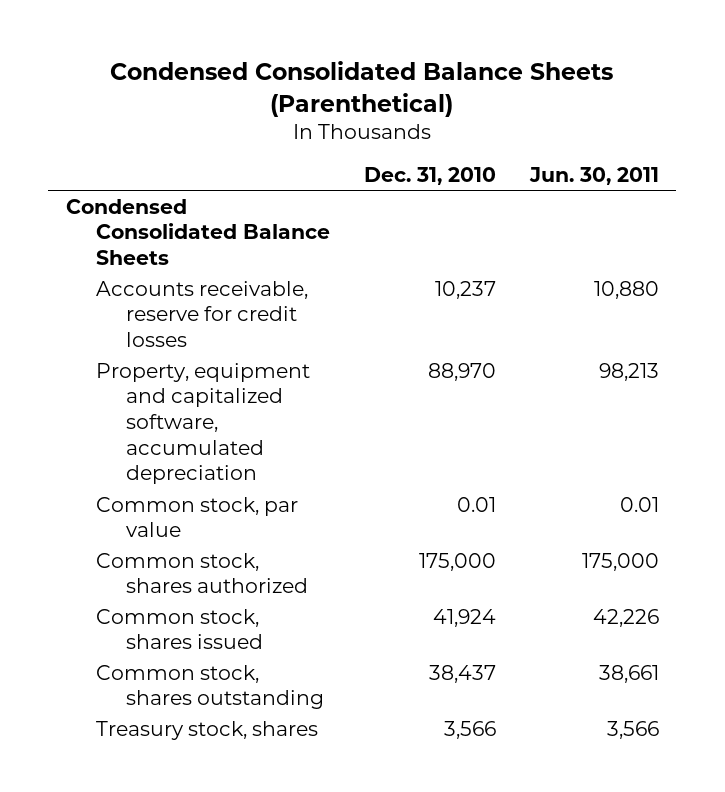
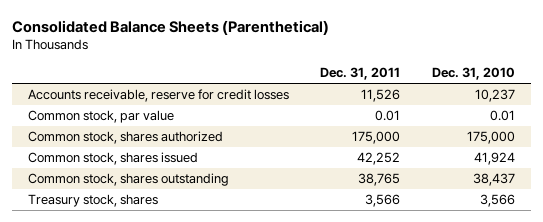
[110,61,614,117] Condensed Consolidated Balance Sheets (Parenthetical) -> [11,19,329,35] Consolidated Balance Sheets (Parenthetical)
[529,166,660,185] Jun. 30, 2011 -> none
none -> [320,67,401,81] Dec. 31, 2011
[65,198,330,265] Condensed Consolidated Balance Sheets -> none
[95,362,310,485] Property, equipment and capitalized software, accumulated depreciation -> none

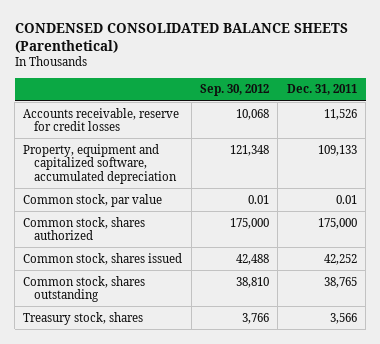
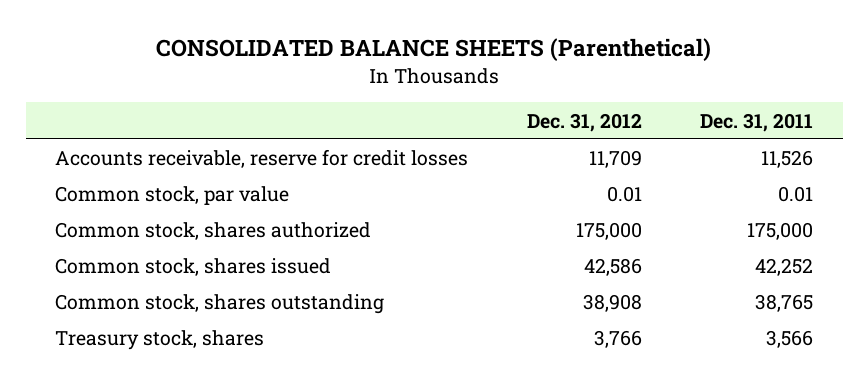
[14,22,348,53] CONDENSED CONSOLIDATED BALANCE SHEETS (Parenthetical) -> [156,38,712,62] CONSOLIDATED BALANCE SHEETS (Parenthetical)
[200,84,270,97] Sep. 30, 2012 -> none
none -> [526,112,642,132] Dec. 31, 2012
[23,143,177,184] Property, equipment and capitalized software, accumulated depreciation -> none

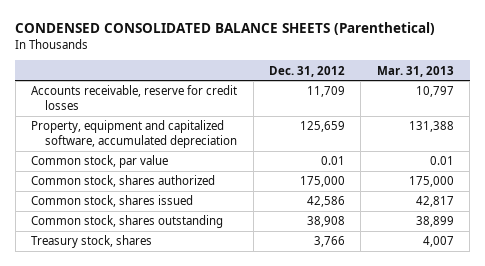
[156,38,712,62] CONSOLIDATED BALANCE SHEETS (Parenthetical) -> [15,22,436,36] CONDENSED CONSOLIDATED BALANCE SHEETS (Parenthetical)
[700,112,814,132] Dec. 31, 2011 -> none
none -> [376,65,454,77] Mar. 31, 2013
none -> [31,120,238,149] Property, equipment and capitalized software, accumulated depreciation

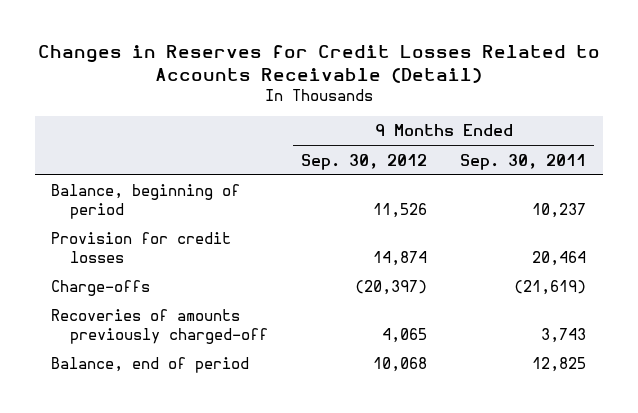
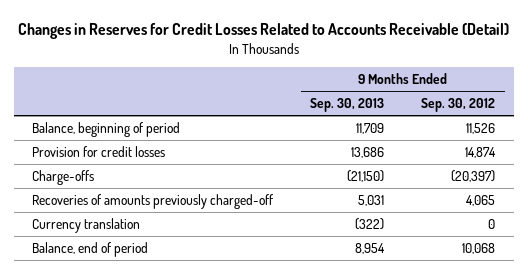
[460,153,587,170] Sep. 30, 2011 -> none
none -> [310,98,385,113] Sep. 30, 2013
none -> [32,217,141,233] Currency translation

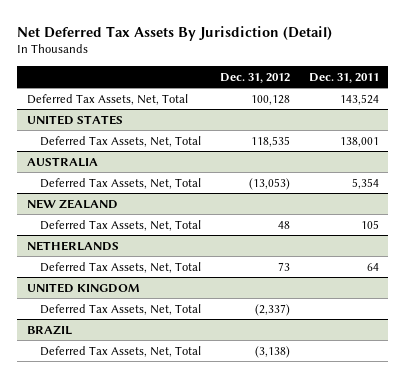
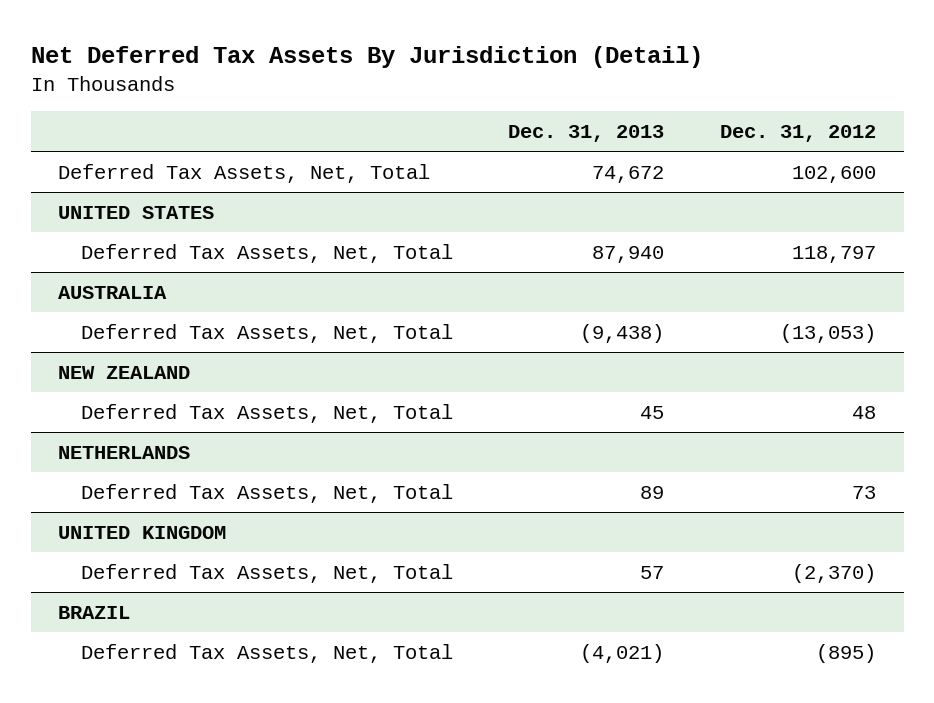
[308,72,379,83] Dec. 31, 2011 -> none
none -> [508,125,665,143] Dec. 31, 2013
[251,94,291,105] 100,128 -> [791,165,876,183] 102,600
[251,135,291,147] 118,535 -> [791,245,876,263] 118,797
[255,303,291,316] (2,337) -> [791,563,876,583] (2,370)
[255,345,291,358] (3,138) -> [815,643,876,663] (895)

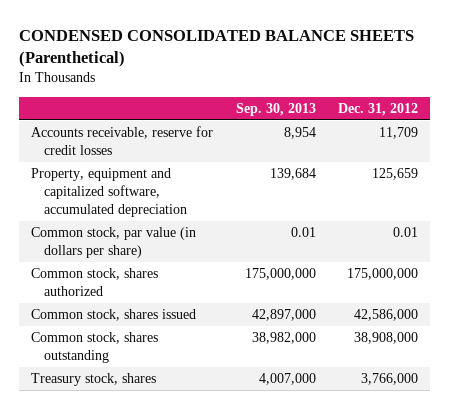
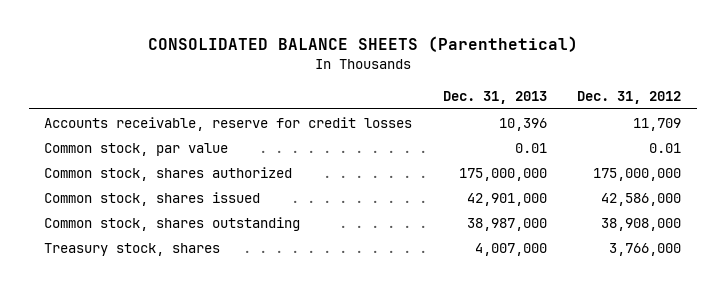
[19,30,415,68] CONDENSED CONSOLIDATED BALANCE SHEETS (Parenthetical) -> [147,36,578,53] CONSOLIDATED BALANCE SHEETS (Parenthetical)
[235,102,316,116] Sep. 30, 2013 -> none
none -> [442,91,547,105] Dec. 31, 2013
[30,168,187,218] Property, equipment and capitalized software, accumulated depreciation -> none
[30,227,196,259] Common stock, par value (in dollars per share) -> [43,142,228,156] Common stock, par value

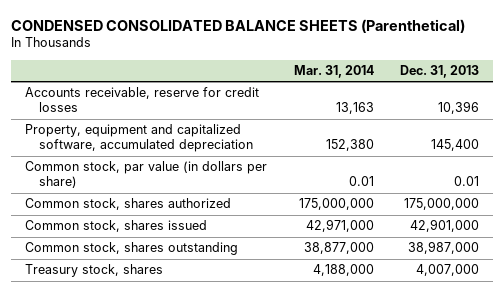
[147,36,578,53] CONSOLIDATED BALANCE SHEETS (Parenthetical) -> [11,18,466,33] CONDENSED CONSOLIDATED BALANCE SHEETS (Parenthetical)
[577,91,682,105] Dec. 31, 2012 -> none
none -> [293,65,374,79] Mar. 31, 2014
none -> [24,124,254,153] Property, equipment and capitalized software, accumulated depreciation
[43,142,228,156] Common stock, par value -> [24,161,267,189] Common stock, par value (in dollars per share)

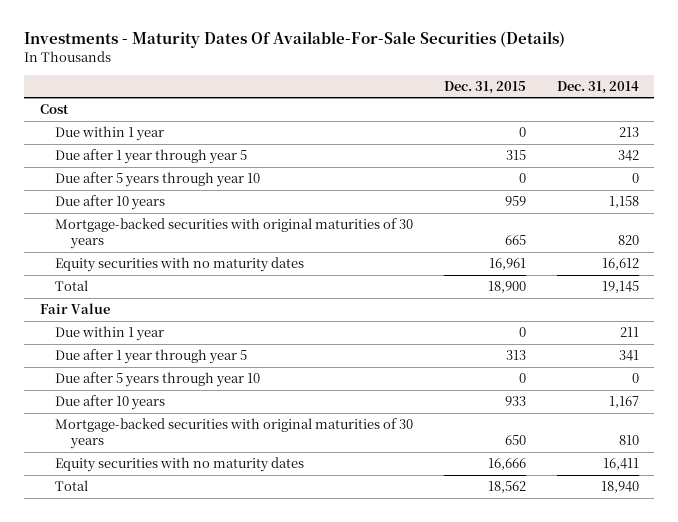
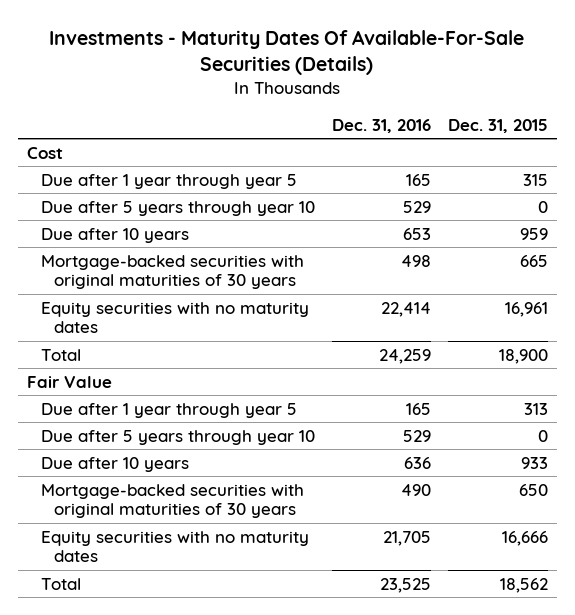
[556,80,639,94] Dec. 31, 2014 -> none
none -> [331,118,431,133] Dec. 31, 2016
[55,126,165,142] Due within 1 year -> none
[55,326,165,342] Due within 1 year -> none

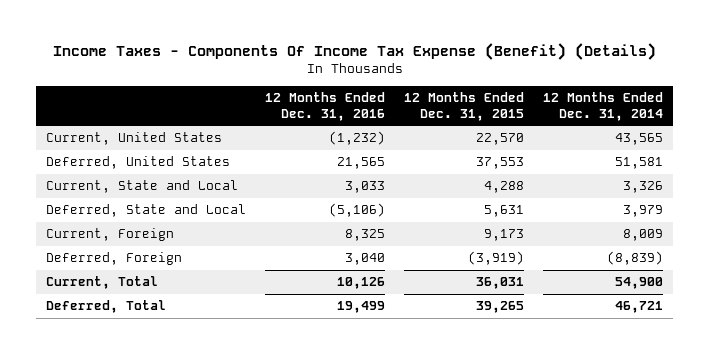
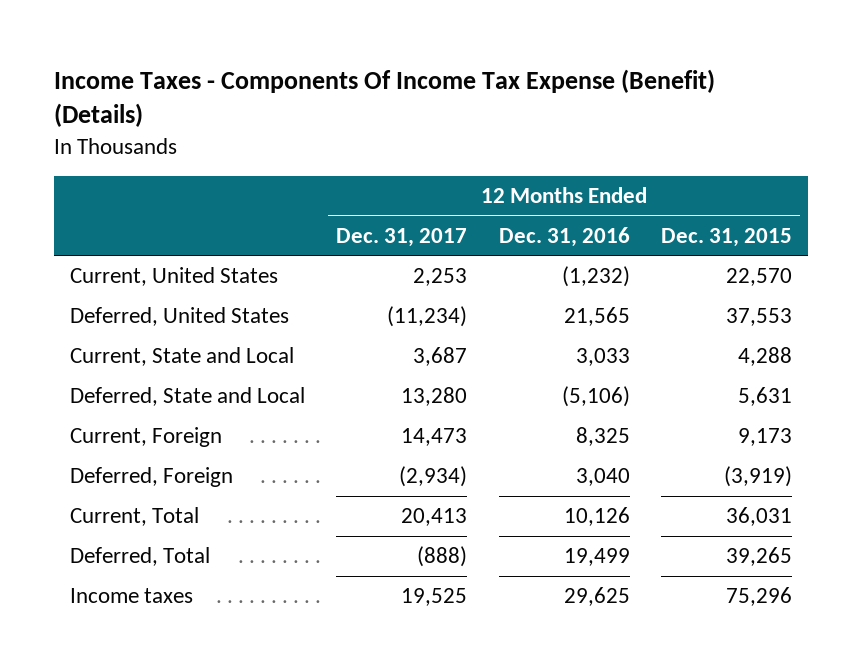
[543,92,664,121] 12 Months Ended Dec. 31, 2014 -> none
none -> [336,227,468,247] Dec. 31, 2017
none -> [69,588,193,604] Income taxes

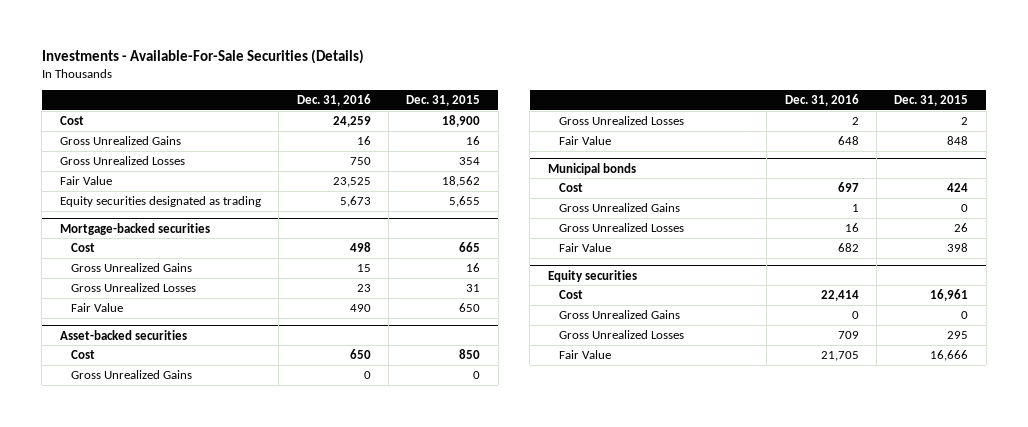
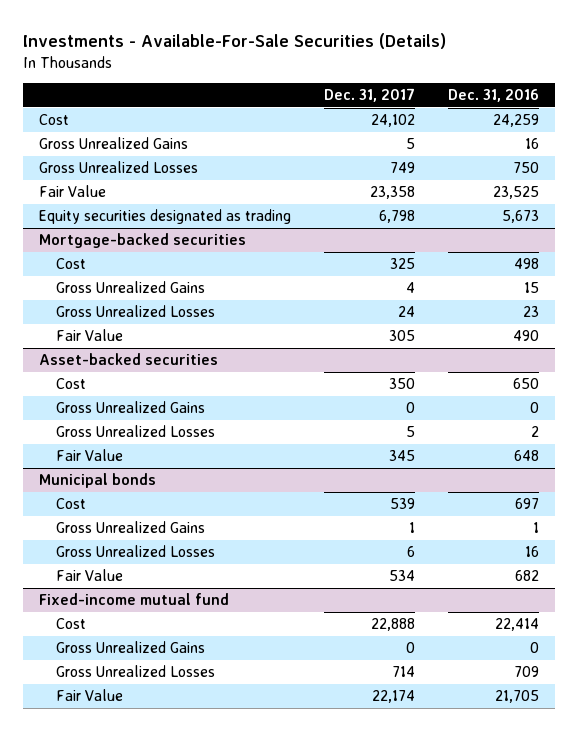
[406,95,481,107] Dec. 31, 2015 -> none
none -> [324,88,416,103] Dec. 31, 2017
[547,269,637,282] Equity securities -> [39,592,230,605] Fixed-income mutual fund

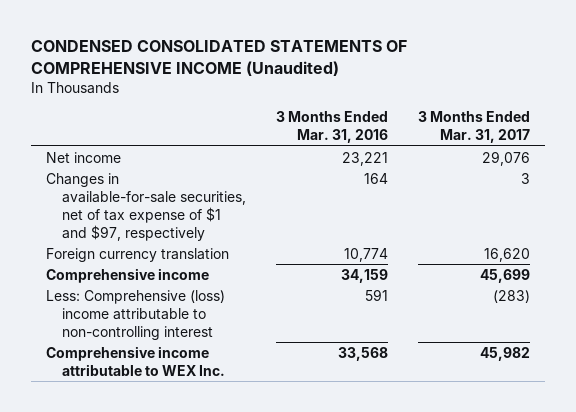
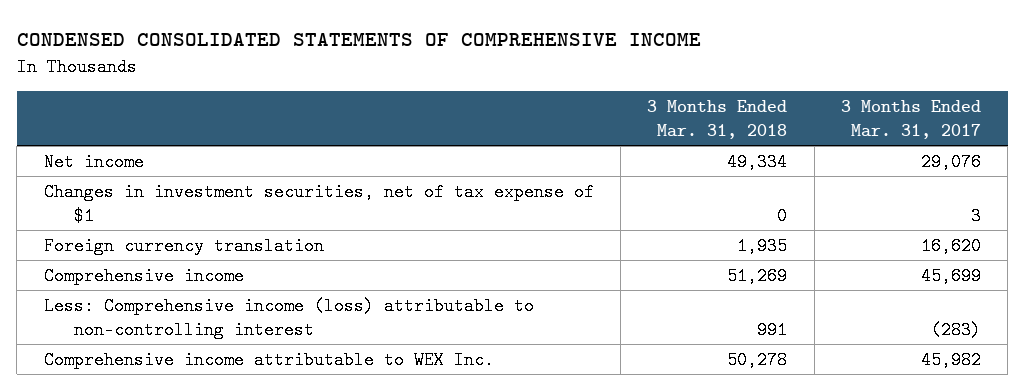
[31,40,408,76] CONDENSED CONSOLIDATED STATEMENTS OF COMPREHENSIVE INCOME (Unaudited) -> [16,33,701,47] CONDENSED CONSOLIDATED STATEMENTS OF COMPREHENSIVE INCOME
[276,111,389,144] 3 Months Ended Mar. 31, 2016 -> none
none -> [647,100,788,140] 3 Months Ended Mar. 31, 2018
[45,172,247,241] Changes in available-for-sale securities, net of tax expense of $1 and $97, respectively -> [43,182,594,226] Changes in investment securities, net of tax expense of $1
[45,289,225,340] Less: Comprehensive (loss) income attributable to non-controlling interest -> [43,296,534,340] Less: Comprehensive income (loss) attributable to non-controlling interest

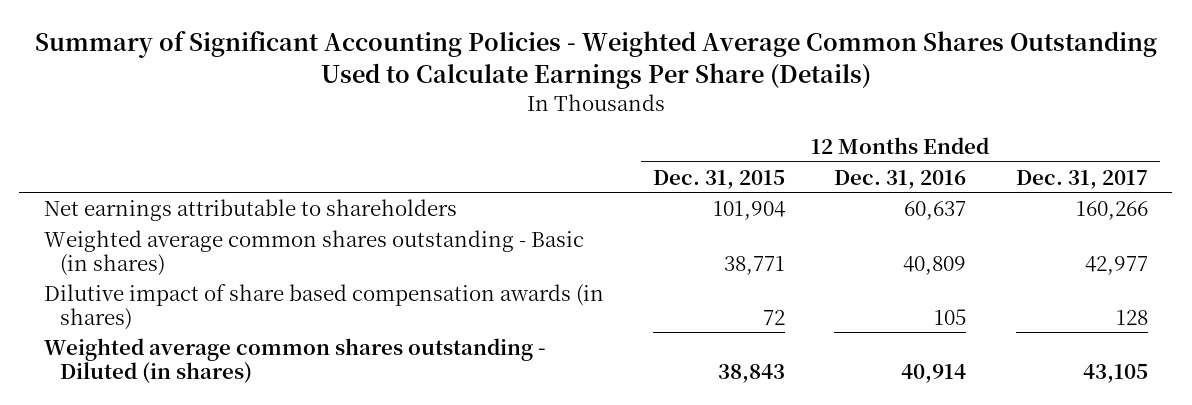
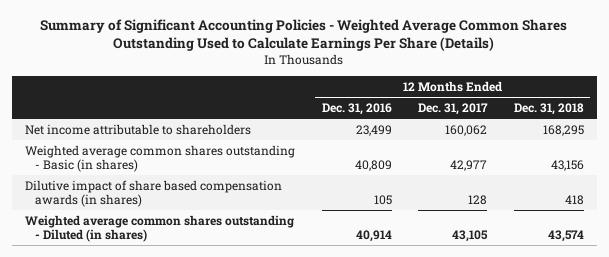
[653,169,786,189] Dec. 31, 2015 -> none
none -> [513,103,584,116] Dec. 31, 2018
[44,198,458,221] Net earnings attributable to shareholders -> [25,123,252,135] Net income attributable to shareholders
[904,200,967,220] 60,637 -> [355,124,392,136] 23,499
[1075,200,1148,220] 160,266 -> [445,124,488,136] 160,062

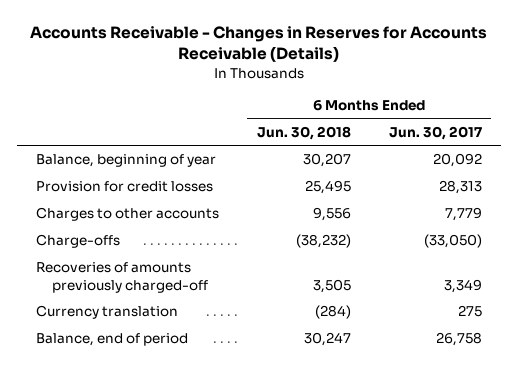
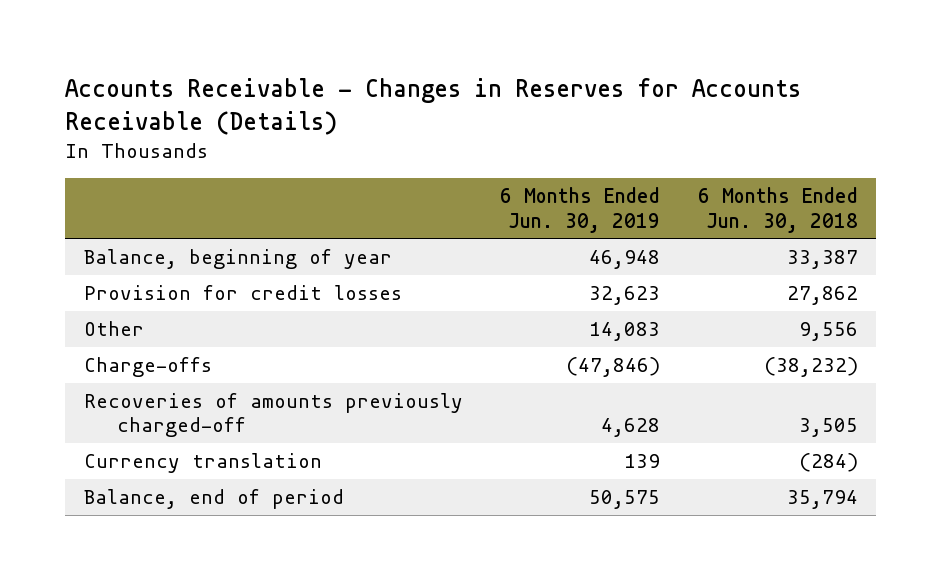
[388,125,482,140] Jun. 30, 2017 -> none
none -> [500,187,661,233] 6 Months Ended Jun. 30, 2019
[302,153,351,168] 30,207 -> [786,250,858,270] 33,387
[304,180,351,195] 25,495 -> [786,286,858,306] 27,862
[35,207,219,222] Charges to other accounts -> [83,321,144,337] Other
[303,332,351,347] 30,247 -> [786,490,858,510] 35,794

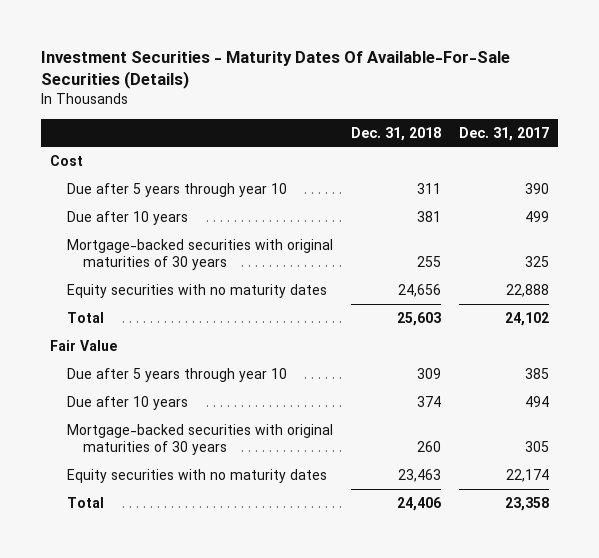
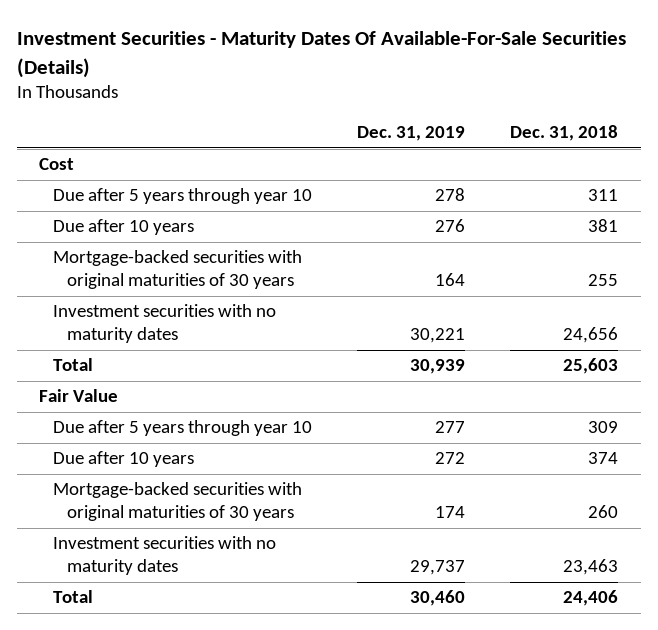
[458,126,549,141] Dec. 31, 2017 -> none
none -> [357,126,466,142] Dec. 31, 2019
[66,283,327,298] Equity securities with no maturity dates -> [53,304,277,344] Investment securities with no maturity dates
[66,468,327,483] Equity securities with no maturity dates -> [53,536,277,576] Investment securities with no maturity dates

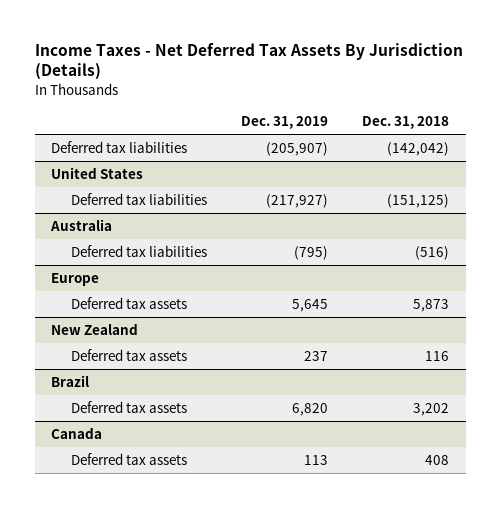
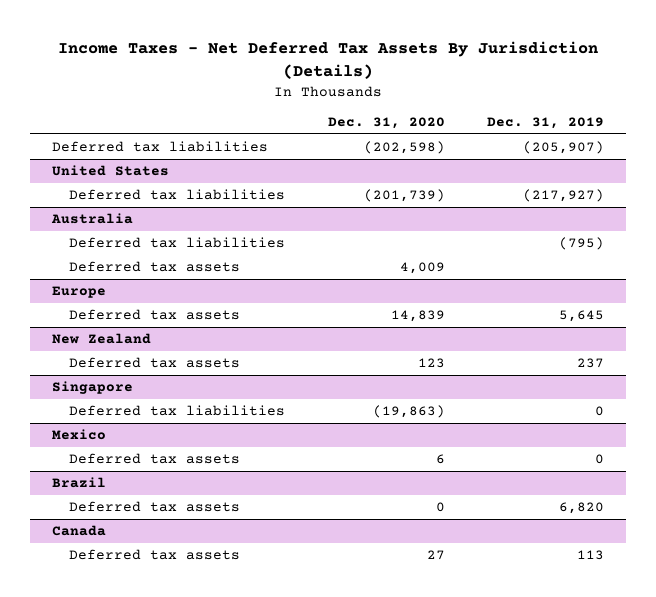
[361,116,449,130] Dec. 31, 2018 -> none
none -> [327,117,445,130] Dec. 31, 2020
none -> [69,261,241,273] Deferred tax assets
none -> [51,381,133,395] Singapore
none -> [69,405,286,417] Deferred tax liabilities
none -> [51,429,106,441] Mexico
none -> [69,453,241,465] Deferred tax assets

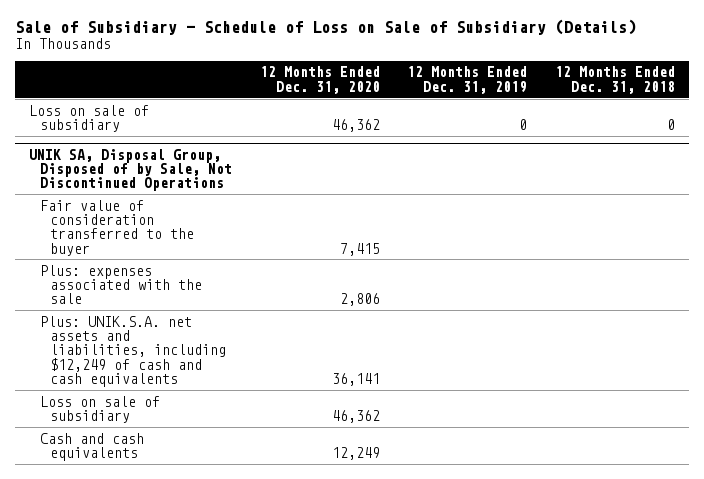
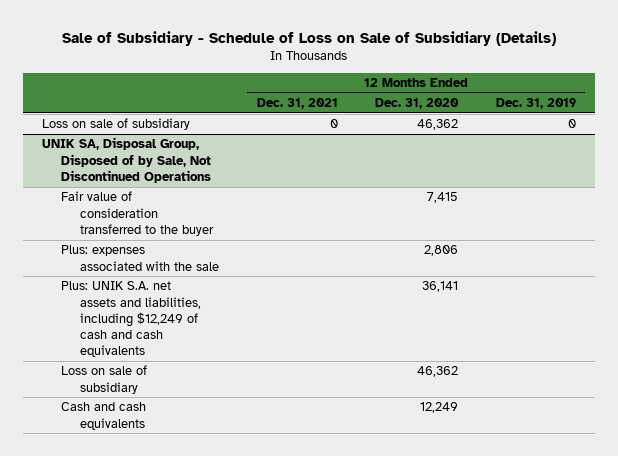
[555,66,676,94] 12 Months Ended Dec. 31, 2018 -> none
none -> [256,98,338,110] Dec. 31, 2021
[39,315,227,388] Plus: UNIK.S.A. net assets and liabilities, including $12,249 of cash and cash equivalents -> [60,281,201,358] Plus: UNIK S.A. net assets and liabilities, including $12,249 of cash and cash equivalents

